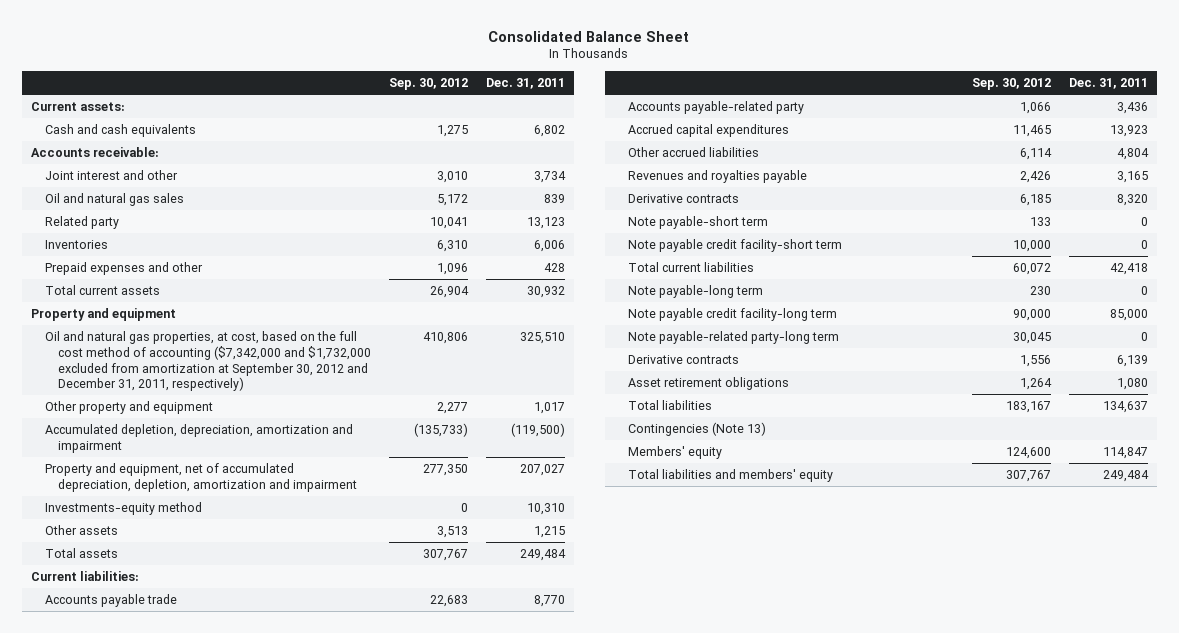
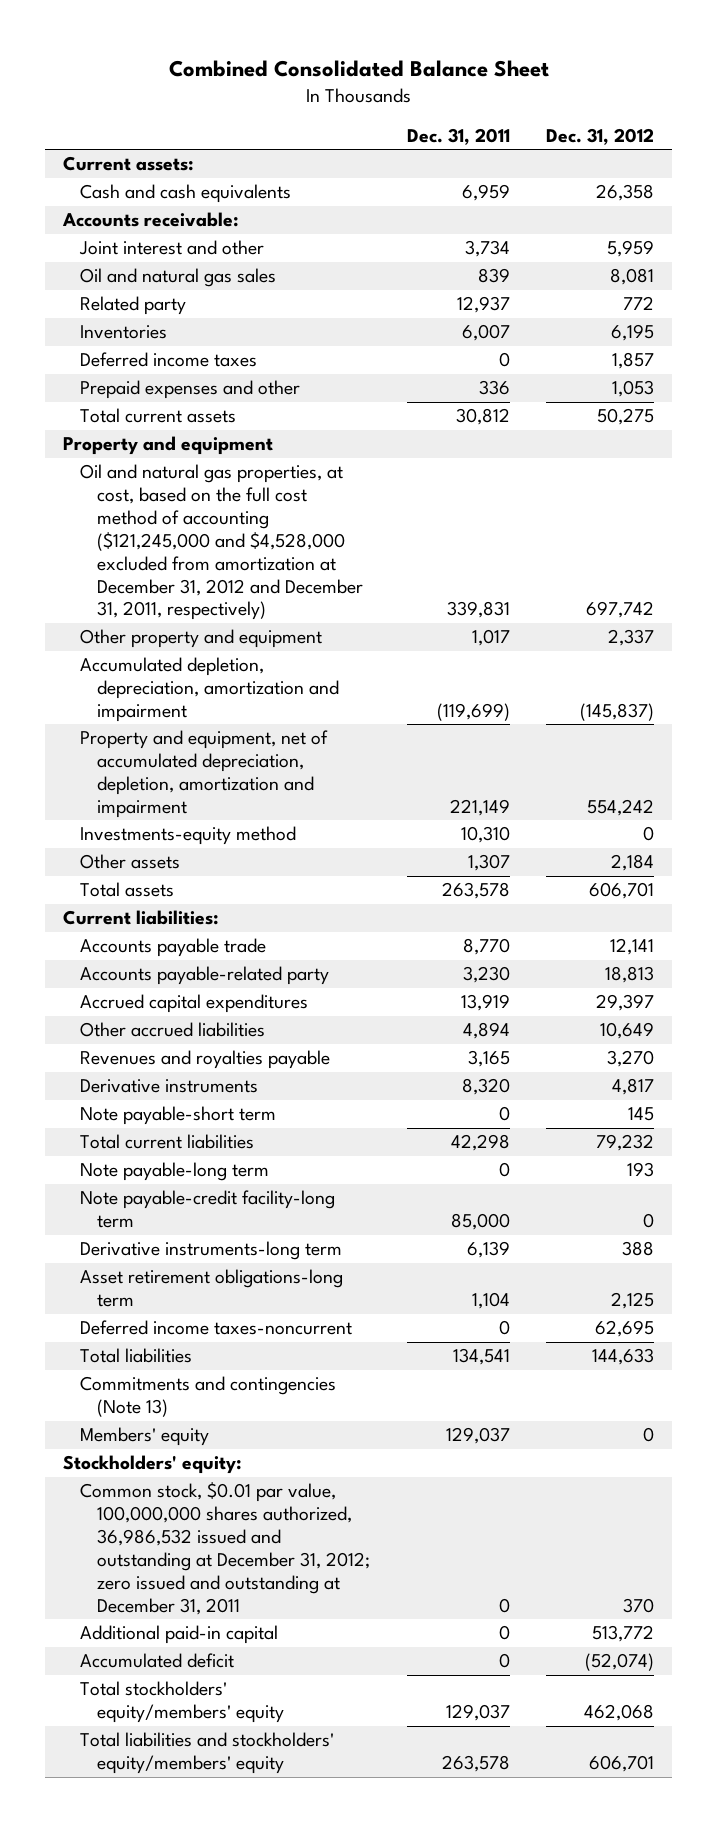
[488,30,690,42] Consolidated Balance Sheet -> [168,59,549,77] Combined Consolidated Balance Sheet
[389,77,469,90] Sep. 30, 2012 -> none
none -> [545,127,654,145] Dec. 31, 2012
[533,125,565,138] 6,802 -> [461,184,510,202] 6,959
[526,217,565,230] 13,123 -> [456,296,510,314] 12,937
[533,240,565,253] 6,006 -> [461,324,510,342] 6,007
none -> [80,352,258,368] Deferred income taxes
[543,263,565,273] 428 -> [478,380,510,396] 336
[526,286,565,299] 30,932 -> [455,408,510,426] 30,812
[44,331,372,392] Oil and natural gas properties, at cost, based on the full cost method of accounting ($7,342,000 and $1,732,000 excluded from amortization at September 30, 2012 and December 31, 2011, respectively) -> [80,464,364,621] Oil and natural gas properties, at cost, based on the full cost method of accounting ($121,245,000 and $4,528,000 excluded from amortization at December 31, 2012 and December 31, 2011, respectively)
[519,332,565,345] 325,510 -> [446,601,510,619] 339,831
[510,423,565,438] (119,500) -> [436,702,510,721] (119,699)
[519,464,565,477] 207,027 -> [449,798,510,816] 221,149
[533,526,565,539] 1,215 -> [467,854,510,872] 1,307
[519,549,566,562] 249,484 -> [441,882,510,900] 263,578
[1116,102,1148,115] 3,436 -> [462,966,510,984] 3,230
[1109,125,1148,138] 13,923 -> [460,994,510,1012] 13,919
[1116,148,1149,161] 4,804 -> [462,1022,510,1040] 4,894
[627,194,739,204] Derivative contracts -> [80,1079,259,1094] Derivative instruments
[627,239,842,253] Note payable credit facility-short term -> none
[1109,263,1148,276] 42,418 -> [450,1134,510,1152] 42,298
[627,308,837,322] Note payable credit facility-long term -> none
[627,331,839,345] Note payable-related party-long term -> [80,1190,336,1229] Note payable-credit facility-long term
[1140,332,1148,342] 0 -> [450,1213,510,1231] 85,000
[627,355,739,365] Derivative contracts -> [80,1241,343,1261] Derivative instruments-long term
[627,377,789,391] Asset retirement obligations -> [80,1269,344,1308] Asset retirement obligations-long term
[1116,378,1148,391] 1,080 -> [471,1292,510,1310] 1,104
none -> [80,1320,353,1336] Deferred income taxes-noncurrent
[1102,401,1148,414] 134,637 -> [452,1348,510,1366] 134,541
[627,422,766,437] Contingencies (Note 13) -> [80,1376,337,1418] Commitments and contingencies (Note 13)
[1102,447,1148,460] 114,847 -> [445,1427,510,1445] 129,037
none -> [63,1455,243,1475] Stockholders' equity:
none -> [80,1482,371,1615] Common stock, $0.01 par value, 100,000,000 shares authorized, 36,986,532 issued and outstanding at December 31, 2012; zero issued and outstanding at December 31, 2011
none -> [80,1625,279,1645] Additional paid-in capital
none -> [80,1653,235,1669] Accumulated deficit
none -> [80,1681,285,1724] Total stockholders' equity/members' equity
[627,469,833,483] Total liabilities and members' equity -> [80,1732,335,1775] Total liabilities and stockholders' equity/members' equity
[1102,470,1149,483] 249,484 -> [441,1755,510,1773] 263,578

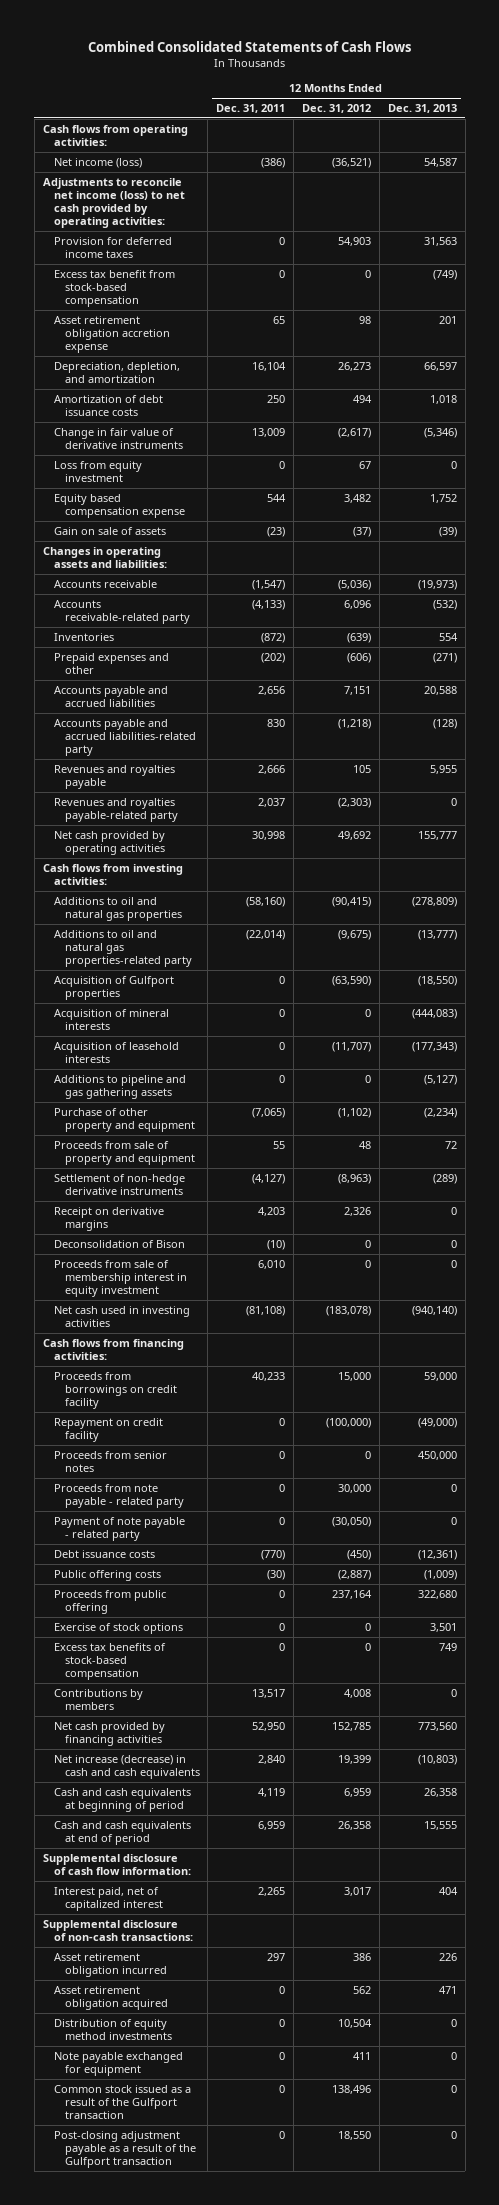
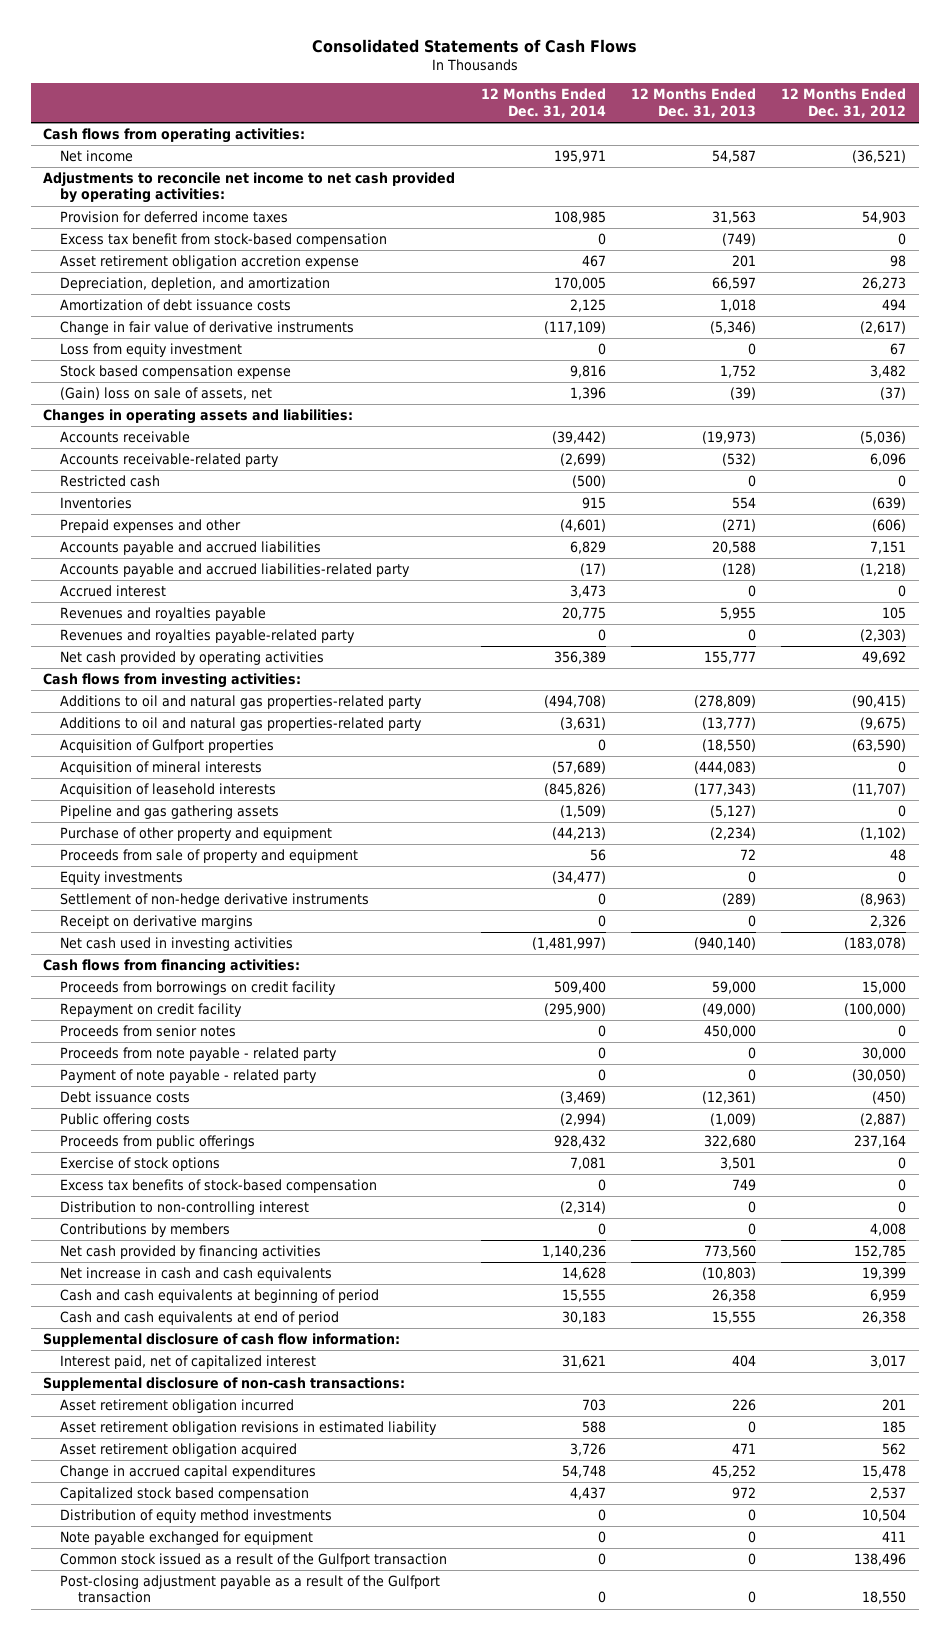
[87,40,411,52] Combined Consolidated Statements of Cash Flows -> [311,38,637,53] Consolidated Statements of Cash Flows
[216,104,286,114] Dec. 31, 2011 -> none
none -> [480,88,606,118] 12 Months Ended Dec. 31, 2014
[53,158,142,169] Net income (loss) -> [60,150,134,163] Net income
[42,178,185,228] Adjustments to reconcile net income (loss) to net cash provided by operating activities: -> [43,172,456,204] Adjustments to reconcile net income to net cash provided by operating activities:
[53,494,185,518] Equity based compensation expense -> [60,365,292,380] Stock based compensation expense
[53,527,166,536] Gain on sale of assets -> [60,387,273,401] (Gain) loss on sale of assets, net
none -> [60,475,161,488] Restricted cash
none -> [60,585,167,598] Accrued interest
[53,897,182,921] Additions to oil and natural gas properties -> [60,695,423,710] Additions to oil and natural gas properties-related party
[53,1075,186,1099] Additions to pipeline and gas gathering assets -> [60,805,280,820] Pipeline and gas gathering assets
none -> [60,871,184,886] Equity investments
[53,1240,185,1249] Deconsolidation of Bison -> none
[53,1260,187,1297] Proceeds from sale of membership interest in equity investment -> none
[53,1590,166,1614] Proceeds from public offering -> [60,1135,256,1150] Proceeds from public offerings
none -> [60,1201,310,1216] Distribution to non-controlling interest
[53,1755,200,1779] Net increase (decrease) in cash and cash equivalents -> [60,1267,333,1282] Net increase in cash and cash equivalents
[352,1953,371,1962] 386 -> [882,1399,907,1412] 201
none -> [60,1421,438,1436] Asset retirement obligation revisions in estimated liability
none -> [60,1465,317,1480] Change in accrued capital expenditures
none -> [60,1487,310,1502] Capitalized stock based compensation

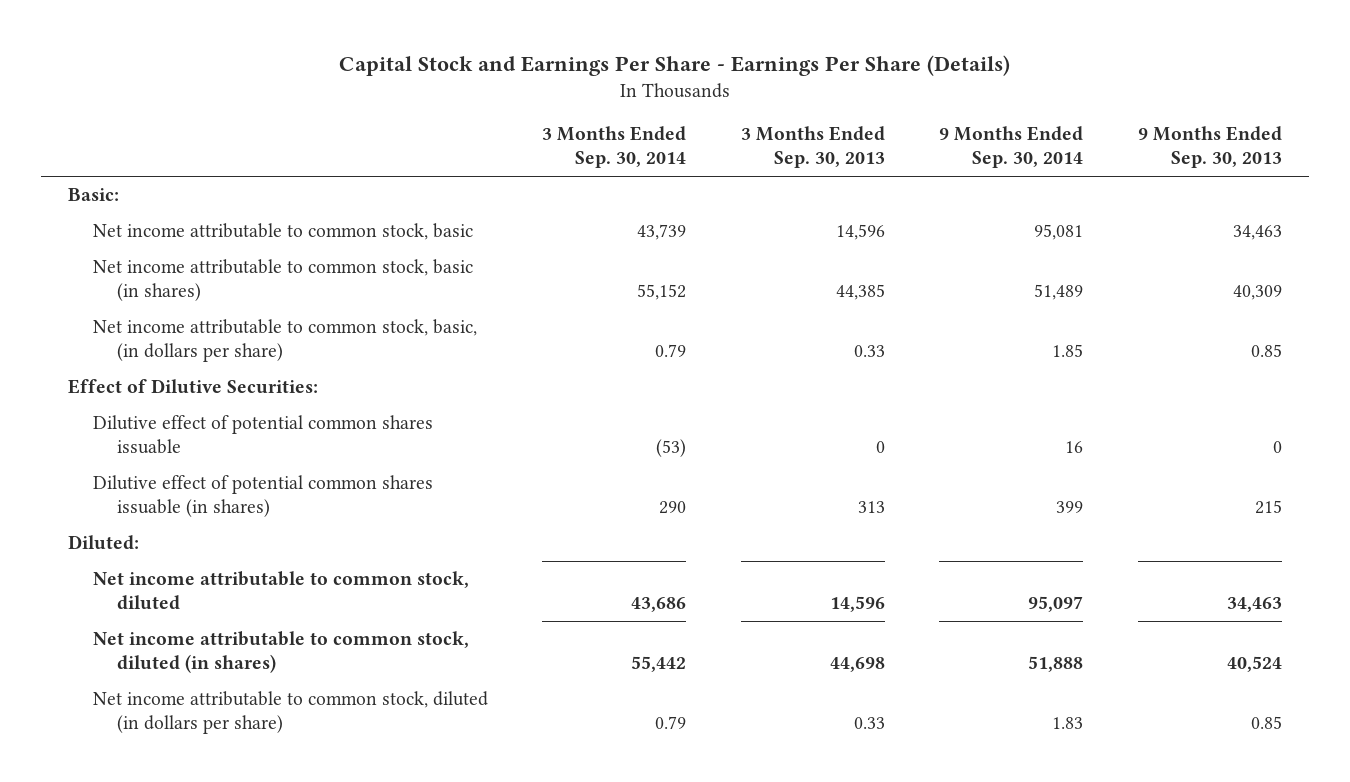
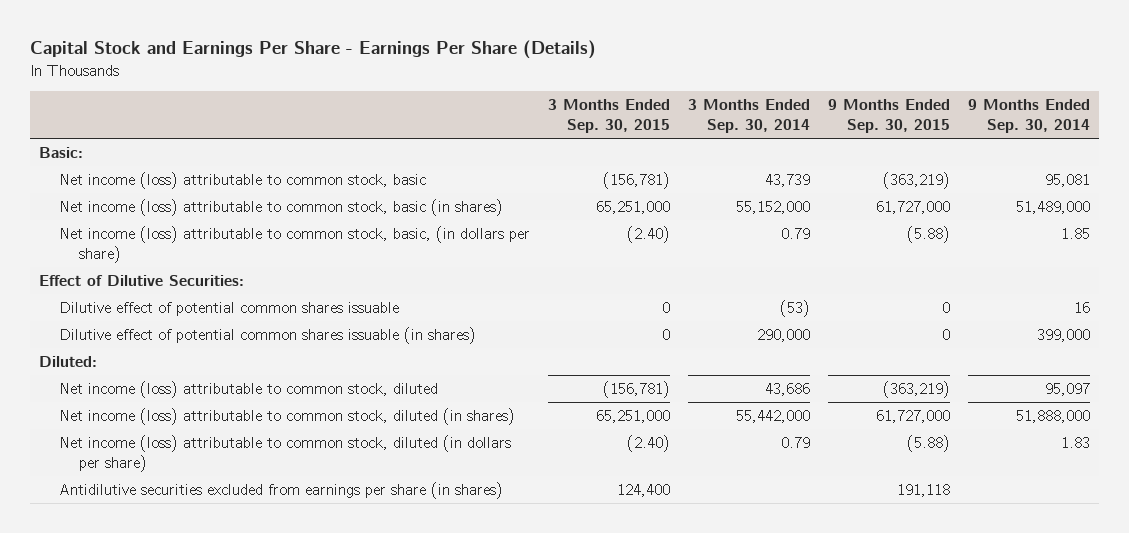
[740,126,885,169] 3 Months Ended Sep. 30, 2013 -> none
[1137,126,1282,169] 9 Months Ended Sep. 30, 2013 -> none
none -> [548,99,671,133] 3 Months Ended Sep. 30, 2015
none -> [827,99,950,133] 9 Months Ended Sep. 30, 2015
[92,223,473,241] Net income attributable to common stock, basic -> [59,172,427,190] Net income (loss) attributable to common stock, basic
[92,259,473,302] Net income attributable to common stock, basic (in shares) -> [59,199,504,217] Net income (loss) attributable to common stock, basic (in shares)
[637,284,687,301] 55,152 -> [736,201,811,215] 55,152,000
[1034,284,1084,301] 51,489 -> [1015,201,1090,215] 51,489,000
[92,319,477,363] Net income attributable to common stock, basic, (in dollars per share) -> [59,226,531,263] Net income (loss) attributable to common stock, basic, (in dollars per share)
[659,501,687,515] 290 -> [757,329,811,343] 290,000
[1056,501,1084,514] 399 -> [1036,329,1090,343] 399,000
[92,571,469,611] Net income attributable to common stock, diluted -> [59,381,439,399] Net income (loss) attributable to common stock, diluted
[92,631,469,674] Net income attributable to common stock, diluted (in shares) -> [59,408,516,426] Net income (loss) attributable to common stock, diluted (in shares)
[631,656,687,673] 55,442 -> [736,410,811,424] 55,442,000
[1028,656,1084,673] 51,888 -> [1015,410,1090,424] 51,888,000
[92,691,488,735] Net income attributable to common stock, diluted (in dollars per share) -> [59,435,512,472] Net income (loss) attributable to common stock, diluted (in dollars per share)
none -> [59,482,504,500] Antidilutive securities excluded from earnings per share (in shares)

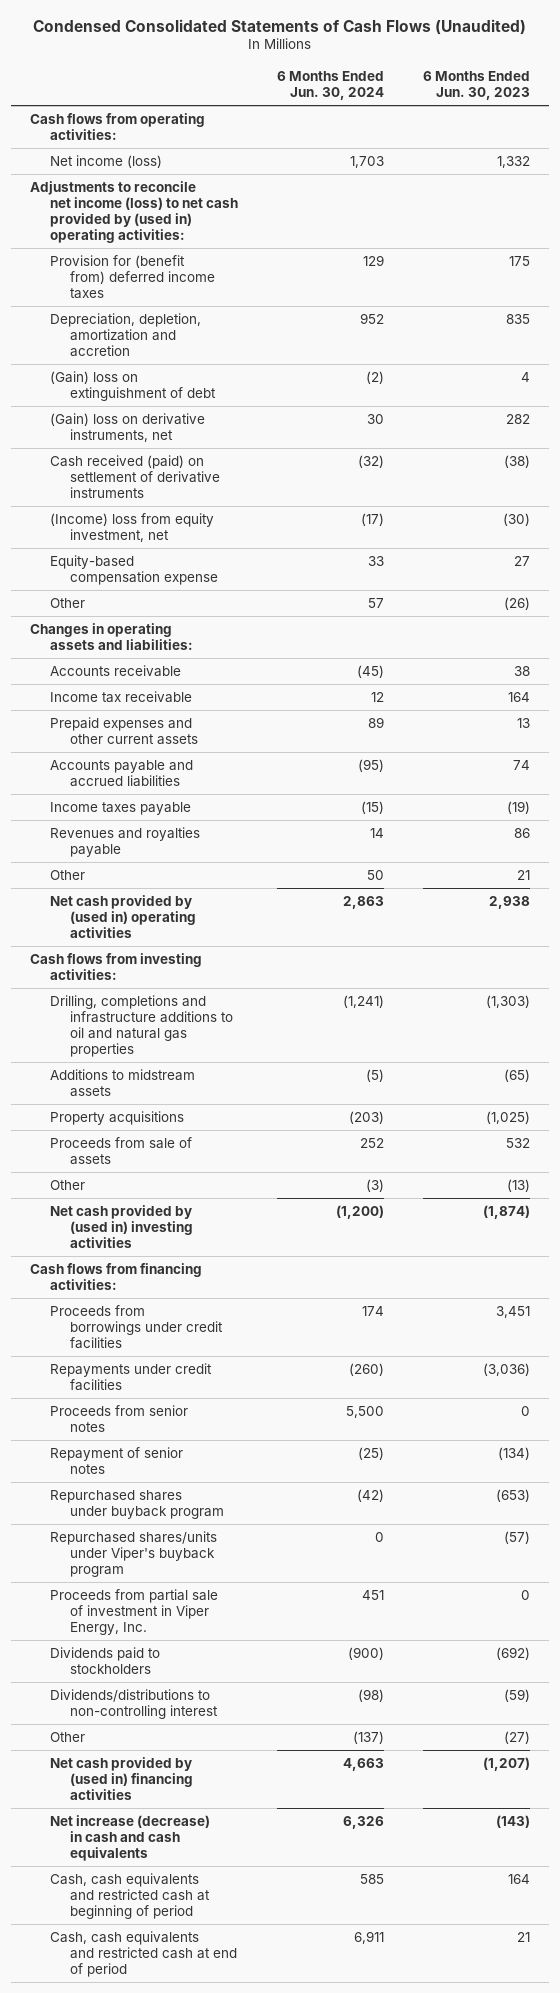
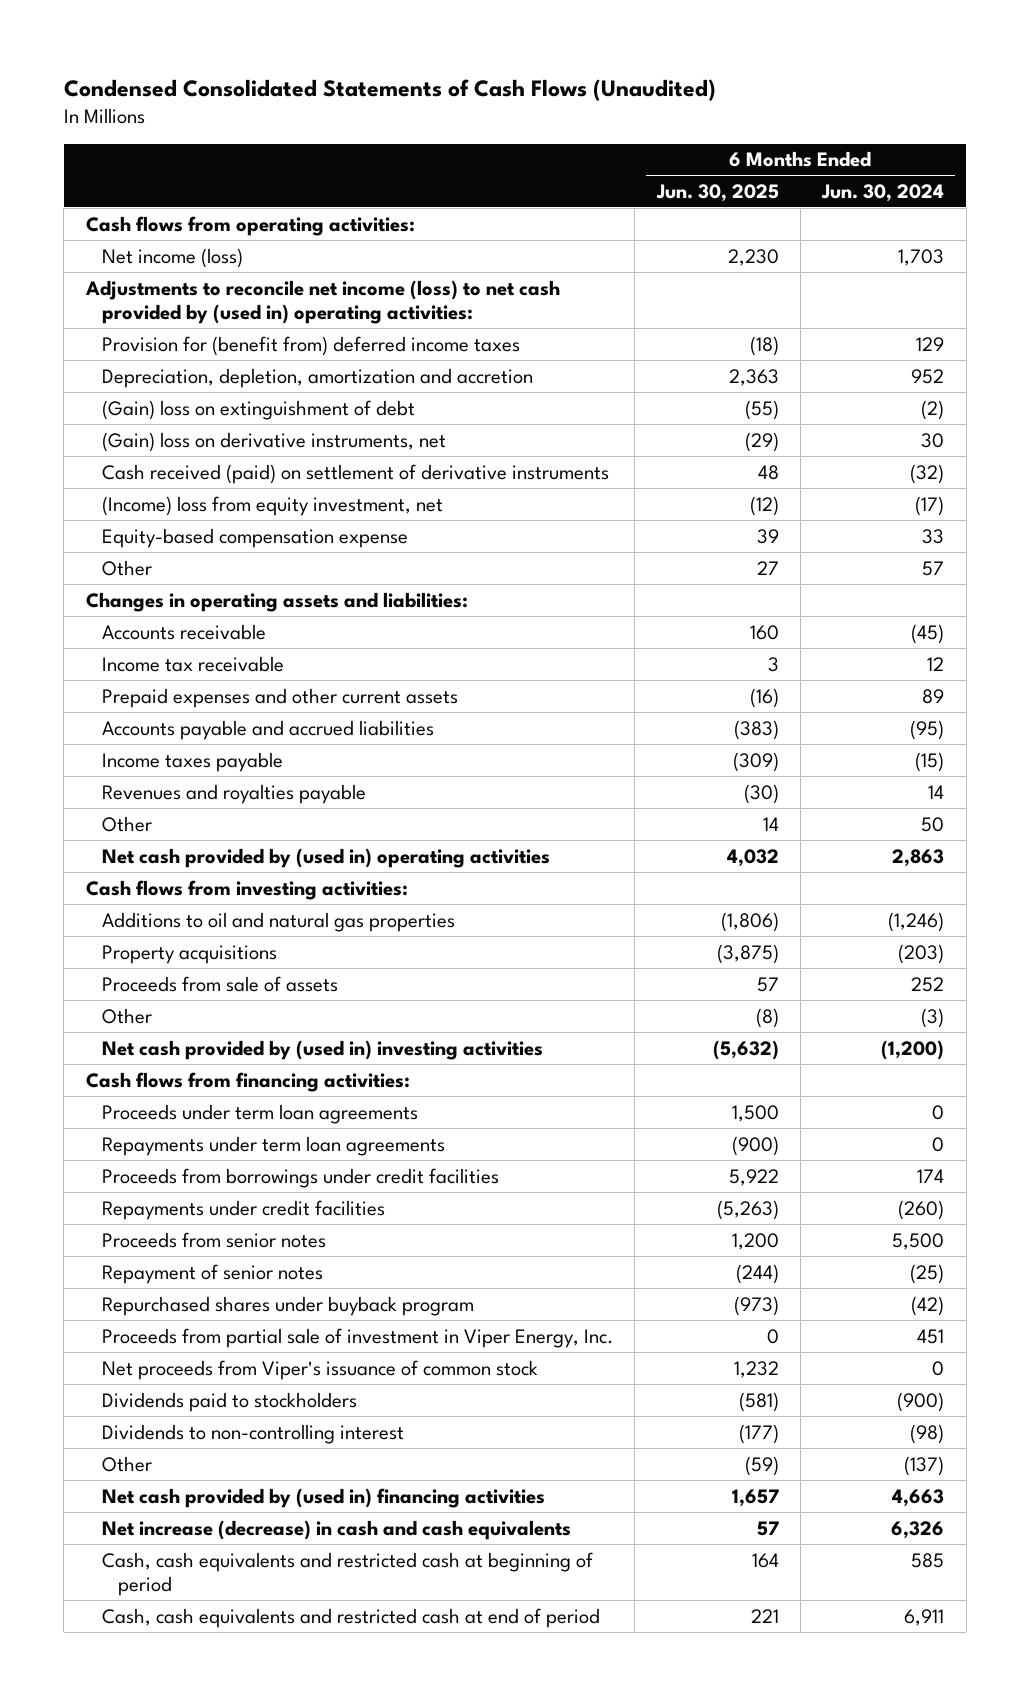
[422,70,530,100] 6 Months Ended Jun. 30, 2023 -> none
none -> [655,183,779,202] Jun. 30, 2025
[50,1069,196,1098] Additions to midstream assets -> none
[50,995,234,1058] Drilling, completions and infrastructure additions to oil and natural gas properties -> [101,911,455,932] Additions to oil and natural gas properties
[342,995,384,1009] (1,241) -> [888,911,945,932] (1,246)
none -> [101,1103,418,1124] Proceeds under term loan agreements
none -> [101,1135,445,1156] Repayments under term loan agreements
[50,1531,218,1578] Repurchased shares/units under Viper's buyback program -> none
none -> [101,1359,538,1380] Net proceeds from Viper's issuance of common stock
[50,1689,219,1720] Dividends/distributions to non-controlling interest -> [101,1423,404,1444] Dividends to non-controlling interest

